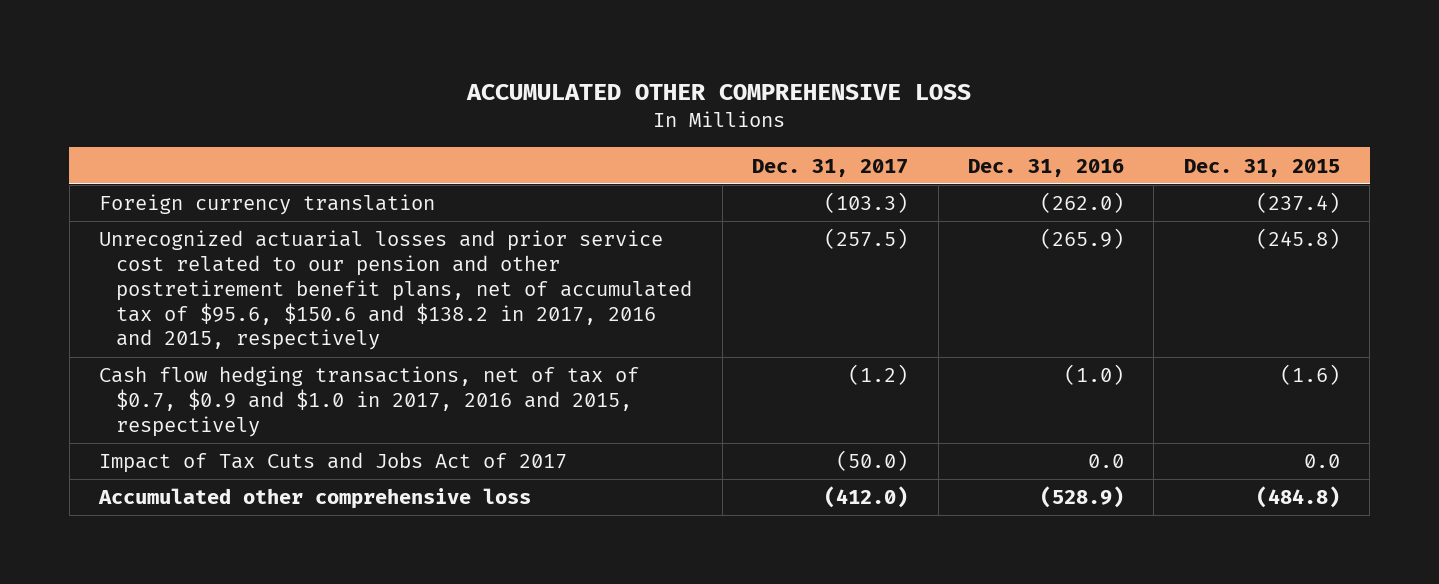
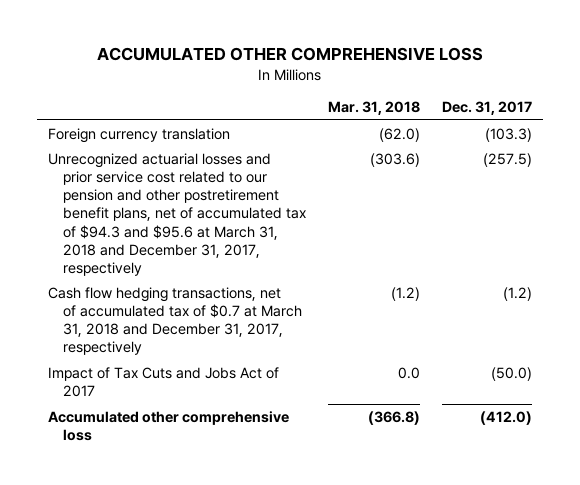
[967,158,1124,177] Dec. 31, 2016 -> none
[1183,158,1340,177] Dec. 31, 2015 -> none
none -> [327,101,420,116] Mar. 31, 2018
[98,230,693,351] Unrecognized actuarial losses and prior service cost related to our pension and other postretirement benefit plans, net of accumulated tax of $95.6, $150.6 and $138.2 in 2017, 2016 and 2015, respectively -> [48,152,306,276] Unrecognized actuarial losses and prior service cost related to our pension and other postretirement benefit plans, net of accumulated tax of $94.3 and $95.6 at March 31, 2018 and December 31, 2017, respectively
[98,366,639,437] Cash flow hedging transactions, net of tax of $0.7, $0.9 and $1.0 in 2017, 2016 and 2015, respectively -> [48,286,302,356] Cash flow hedging transactions, net of accumulated tax of $0.7 at March 31, 2018 and December 31, 2017, respectively

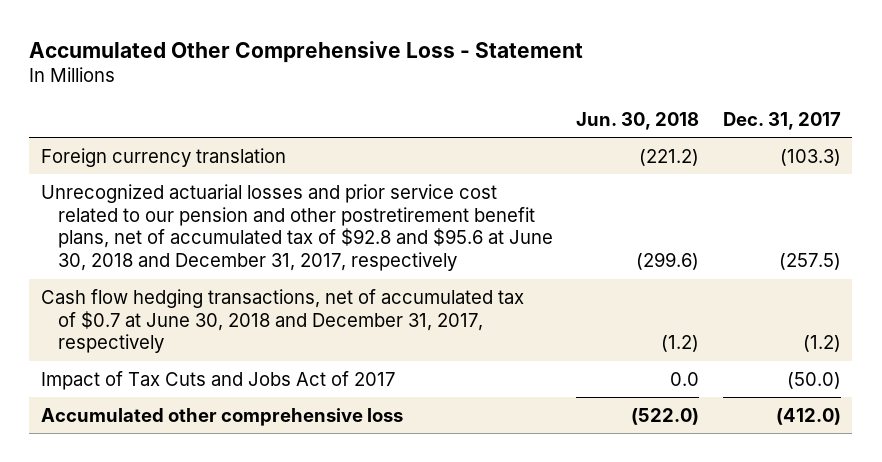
[96,46,483,61] ACCUMULATED OTHER COMPREHENSIVE LOSS -> [29,40,584,63] Accumulated Other Comprehensive Loss - Statement
[327,101,420,116] Mar. 31, 2018 -> none
none -> [576,111,700,130] Jun. 30, 2018
[48,152,306,276] Unrecognized actuarial losses and prior service cost related to our pension and other postretirement benefit plans, net of accumulated tax of $94.3 and $95.6 at March 31, 2018 and December 31, 2017, respectively -> [41,183,553,272] Unrecognized actuarial losses and prior service cost related to our pension and other postretirement benefit plans, net of accumulated tax of $92.8 and $95.6 at June 30, 2018 and December 31, 2017, respectively
[48,286,302,356] Cash flow hedging transactions, net of accumulated tax of $0.7 at March 31, 2018 and December 31, 2017, respectively -> [41,288,525,354] Cash flow hedging transactions, net of accumulated tax of $0.7 at June 30, 2018 and December 31, 2017, respectively

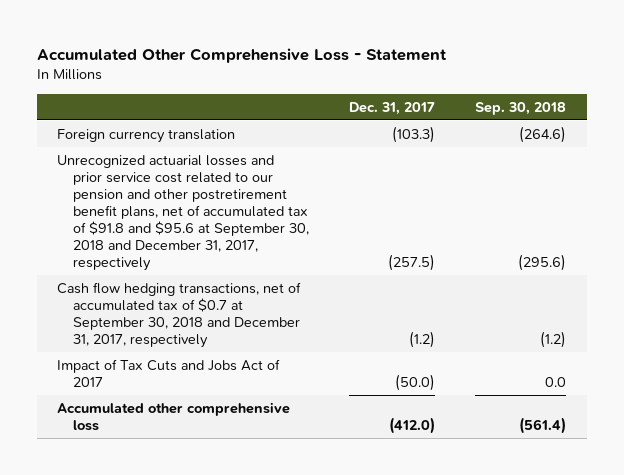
[576,111,700,130] Jun. 30, 2018 -> none
none -> [475,101,567,115] Sep. 30, 2018
[41,183,553,272] Unrecognized actuarial losses and prior service cost related to our pension and other postretirement benefit plans, net of accumulated tax of $92.8 and $95.6 at June 30, 2018 and December 31, 2017, respectively -> [57,155,309,271] Unrecognized actuarial losses and prior service cost related to our pension and other postretirement benefit plans, net of accumulated tax of $91.8 and $95.6 at September 30, 2018 and December 31, 2017, respectively
[41,288,525,354] Cash flow hedging transactions, net of accumulated tax of $0.7 at June 30, 2018 and December 31, 2017, respectively -> [57,282,302,348] Cash flow hedging transactions, net of accumulated tax of $0.7 at September 30, 2018 and December 31, 2017, respectively

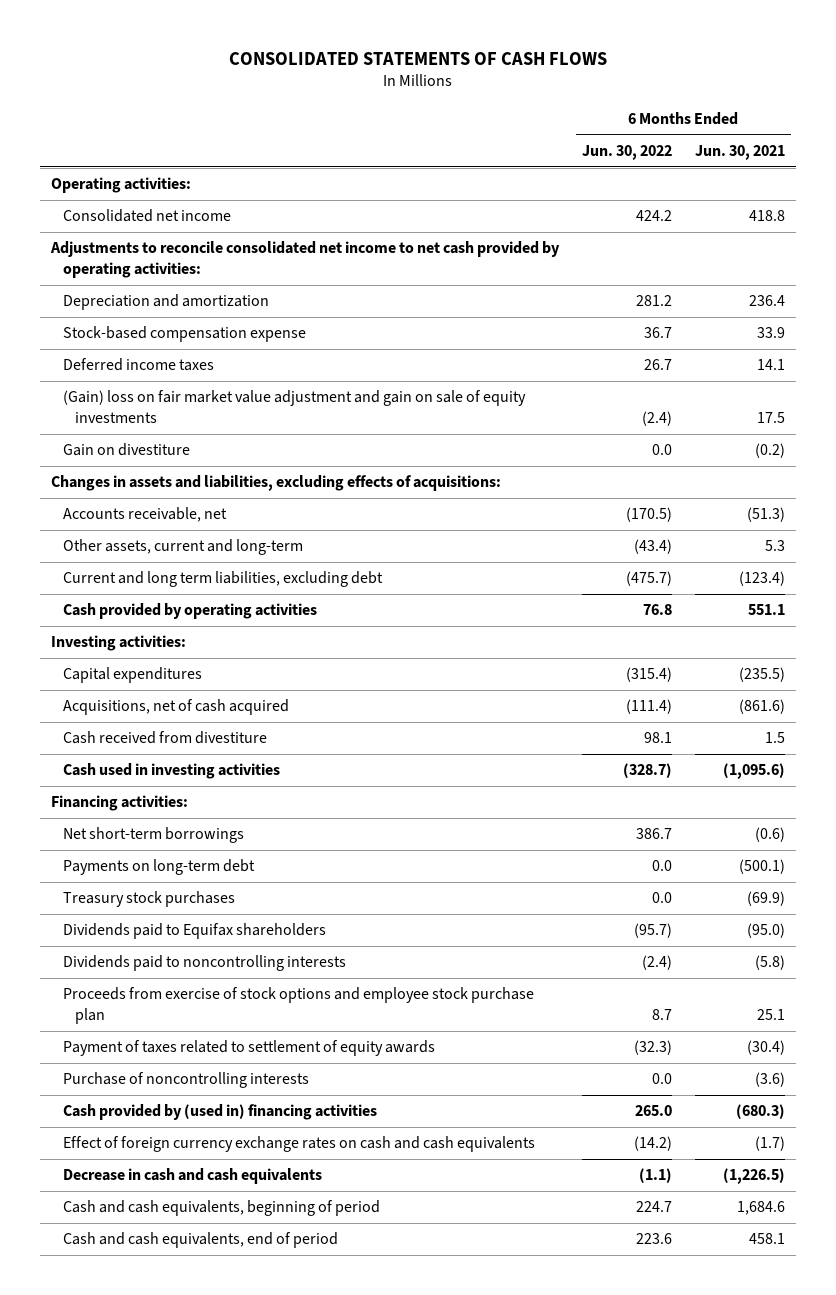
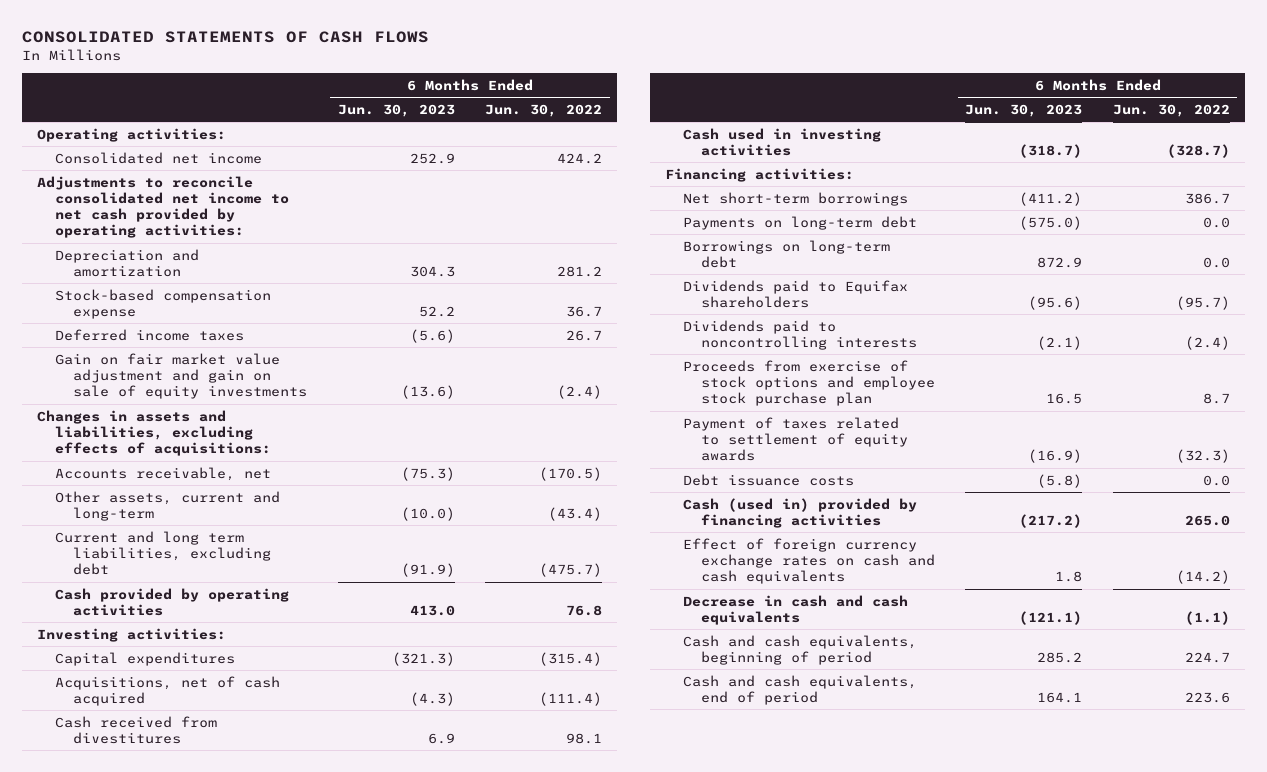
[694,144,785,160] Jun. 30, 2021 -> none
none -> [337,103,455,117] Jun. 30, 2023
[63,443,191,457] Gain on divestiture -> none
[63,390,527,423] (Gain) loss on fair market value adjustment and gain on sale of equity investments -> [55,352,308,399] Gain on fair market value adjustment and gain on sale of equity investments
[63,731,268,745] Cash received from divestiture -> [55,715,218,744] Cash received from divestitures
[63,891,236,908] Treasury stock purchases -> none
none -> [682,239,890,268] Borrowings on long-term debt
[63,1072,310,1089] Purchase of noncontrolling interests -> none
none -> [682,473,854,486] Debt issuance costs
[63,1104,378,1121] Cash provided by (used in) financing activities -> [682,497,917,528] Cash (used in) provided by financing activities

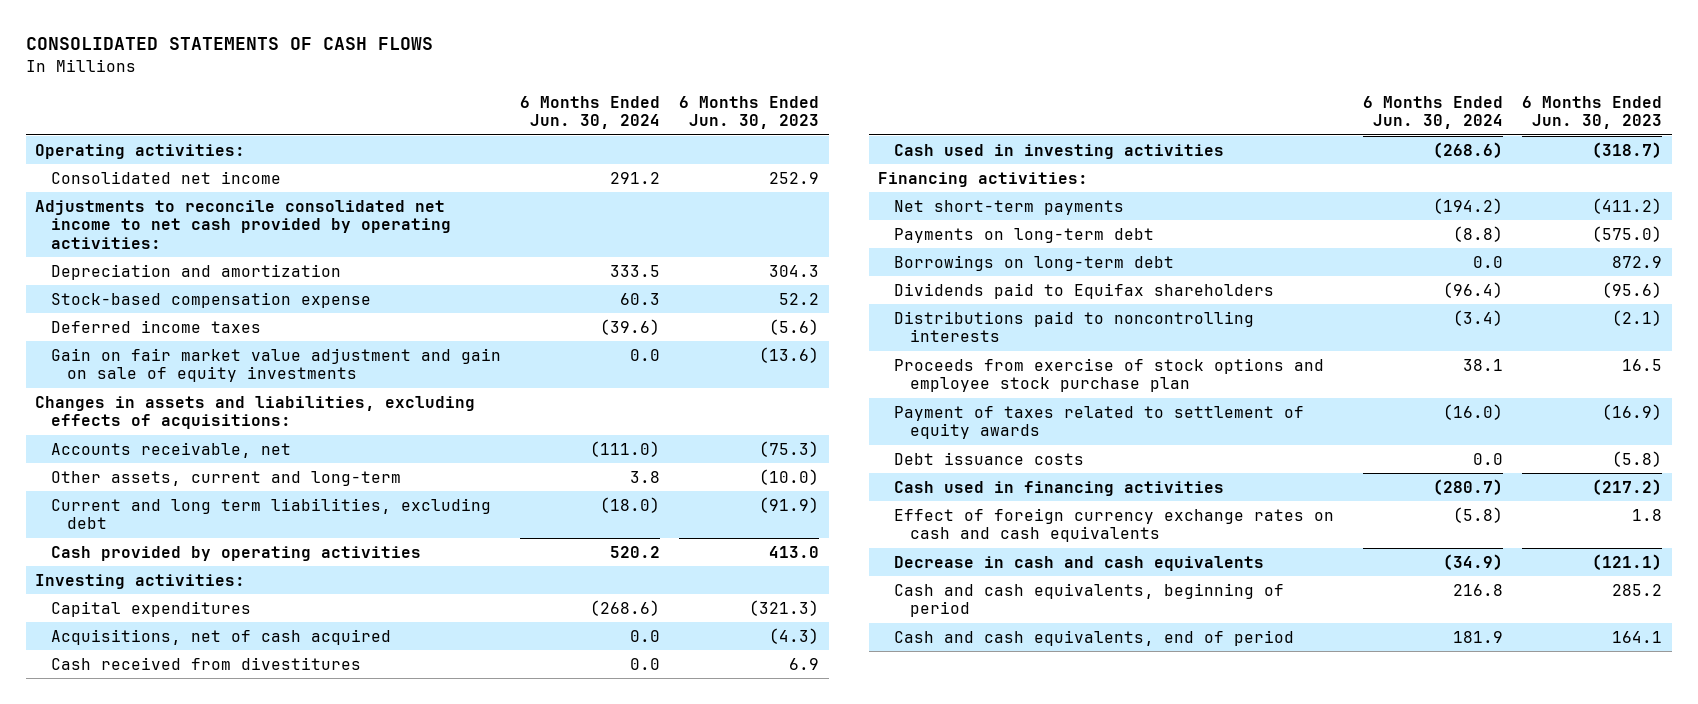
[485,103,603,117] Jun. 30, 2022 -> none
none -> [520,95,661,130] 6 Months Ended Jun. 30, 2024
[682,191,908,206] Net short-term borrowings -> [894,199,1125,215] Net short-term payments
[682,319,917,350] Dividends paid to noncontrolling interests -> [894,310,1255,343] Distributions paid to noncontrolling interests
[682,497,917,528] Cash (used in) provided by financing activities -> [894,480,1225,496] Cash used in financing activities

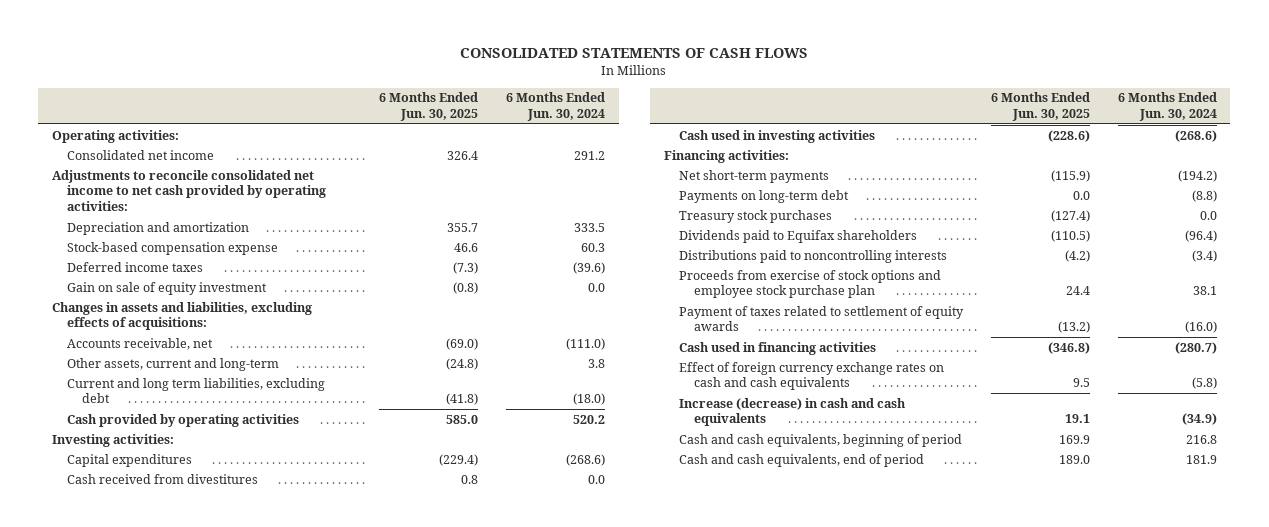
[679,95,820,130] 6 Months Ended Jun. 30, 2023 -> none
none -> [378,92,478,122] 6 Months Ended Jun. 30, 2025
[51,347,502,383] Gain on fair market value adjustment and gain on sale of equity investments -> [67,281,268,295] Gain on sale of equity investment
[51,628,392,645] Acquisitions, net of cash acquired -> none
[894,254,1175,271] Borrowings on long-term debt -> none
none -> [678,209,832,223] Treasury stock purchases
[894,451,1085,465] Debt issuance costs -> none
[894,555,1265,571] Decrease in cash and cash equivalents -> [678,397,906,427] Increase (decrease) in cash and cash equivalents

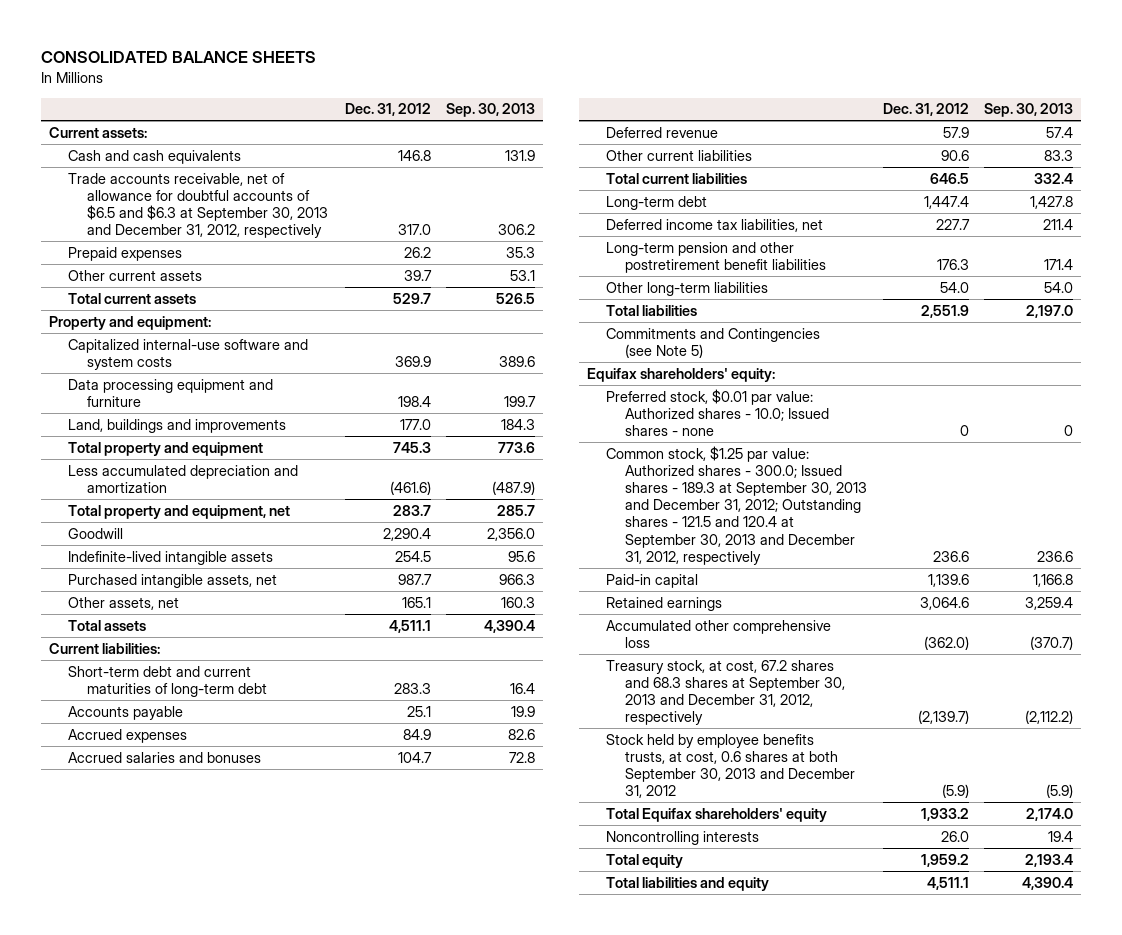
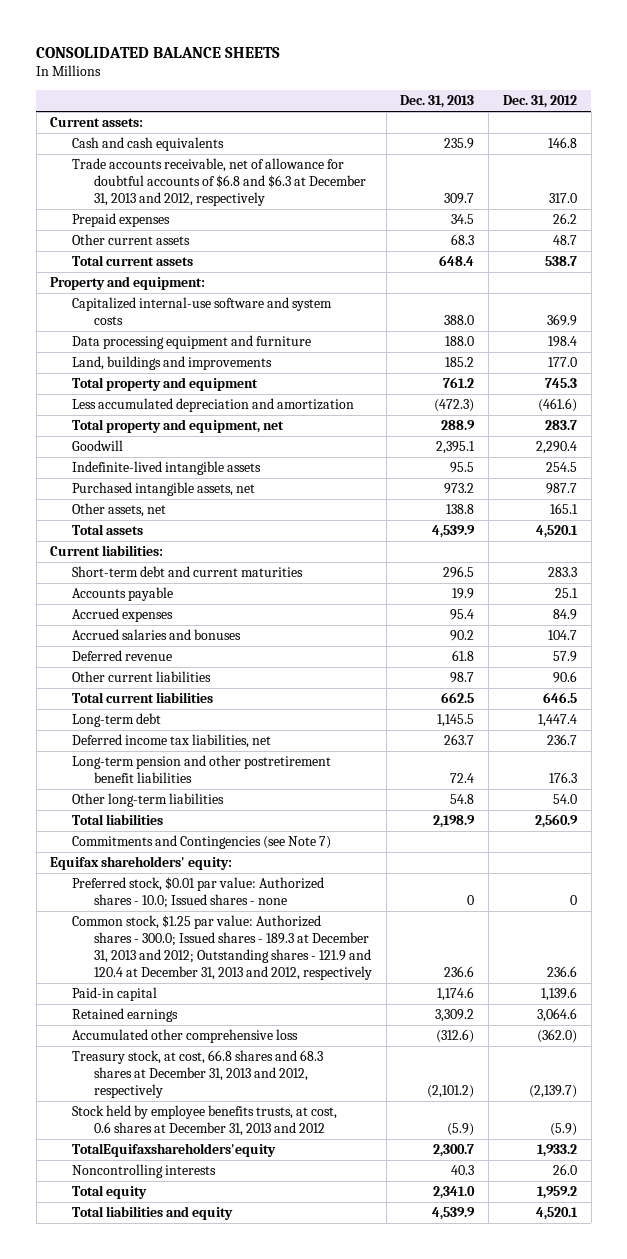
[446,103,536,118] Sep. 30, 2013 -> none
none -> [400,95,475,109] Dec. 31, 2013
[67,172,329,239] Trade accounts receivable, net of allowance for doubtful accounts of $6.5 and $6.3 at September 30, 2013 and December 31, 2012, respectively -> [72,158,366,207] Trade accounts receivable, net of allowance for doubtful accounts of $6.8 and $6.3 at December 31, 2013 and 2012, respectively
[403,269,432,281] 39.7 -> [552,235,577,246] 48.7
[392,292,431,304] 529.7 -> [544,256,577,267] 538.7
[388,619,431,633] 4,511.1 -> [535,525,578,539] 4,520.1
[67,665,268,697] Short-term debt and current maturities of long-term debt -> [72,566,304,578] Short-term debt and current maturities
[935,218,970,230] 227.7 -> [546,734,577,746] 236.7
[920,304,969,318] 2,551.9 -> [534,814,578,829] 2,560.9
[606,327,821,358] Commitments and Contingencies (see Note 5) -> [72,835,332,850] Commitments and Contingencies (see Note 7)
[606,445,868,565] Common stock, $1.25 par value: Authorized shares - 300.0; Issued shares - 189.3 at September 30, 2013 and December 31, 2012; Outstanding shares - 121.5 and 120.4 at September 30, 2013 and December 31, 2012, respectively -> [72,915,372,981] Common stock, $1.25 par value: Authorized shares - 300.0; Issued shares - 189.3 at December 31, 2013 and 2012; Outstanding shares - 121.9 and 120.4 at December 31, 2013 and 2012, respectively
[606,659,846,726] Treasury stock, at cost, 67.2 shares and 68.3 shares at September 30, 2013 and December 31, 2012, respectively -> [72,1050,324,1099] Treasury stock, at cost, 66.8 shares and 68.3 shares at December 31, 2013 and 2012, respectively
[606,733,856,799] Stock held by employee benefits trusts, at cost, 0.6 shares at both September 30, 2013 and December 31, 2012 -> [72,1105,338,1137] Stock held by employee benefits trusts, at cost, 0.6 shares at December 31, 2013 and 2012
[606,807,828,822] Total Equifax shareholders' equity -> [72,1143,277,1158] TotalEquifaxshareholders'equity
[926,876,969,890] 4,511.1 -> [535,1207,578,1221] 4,520.1

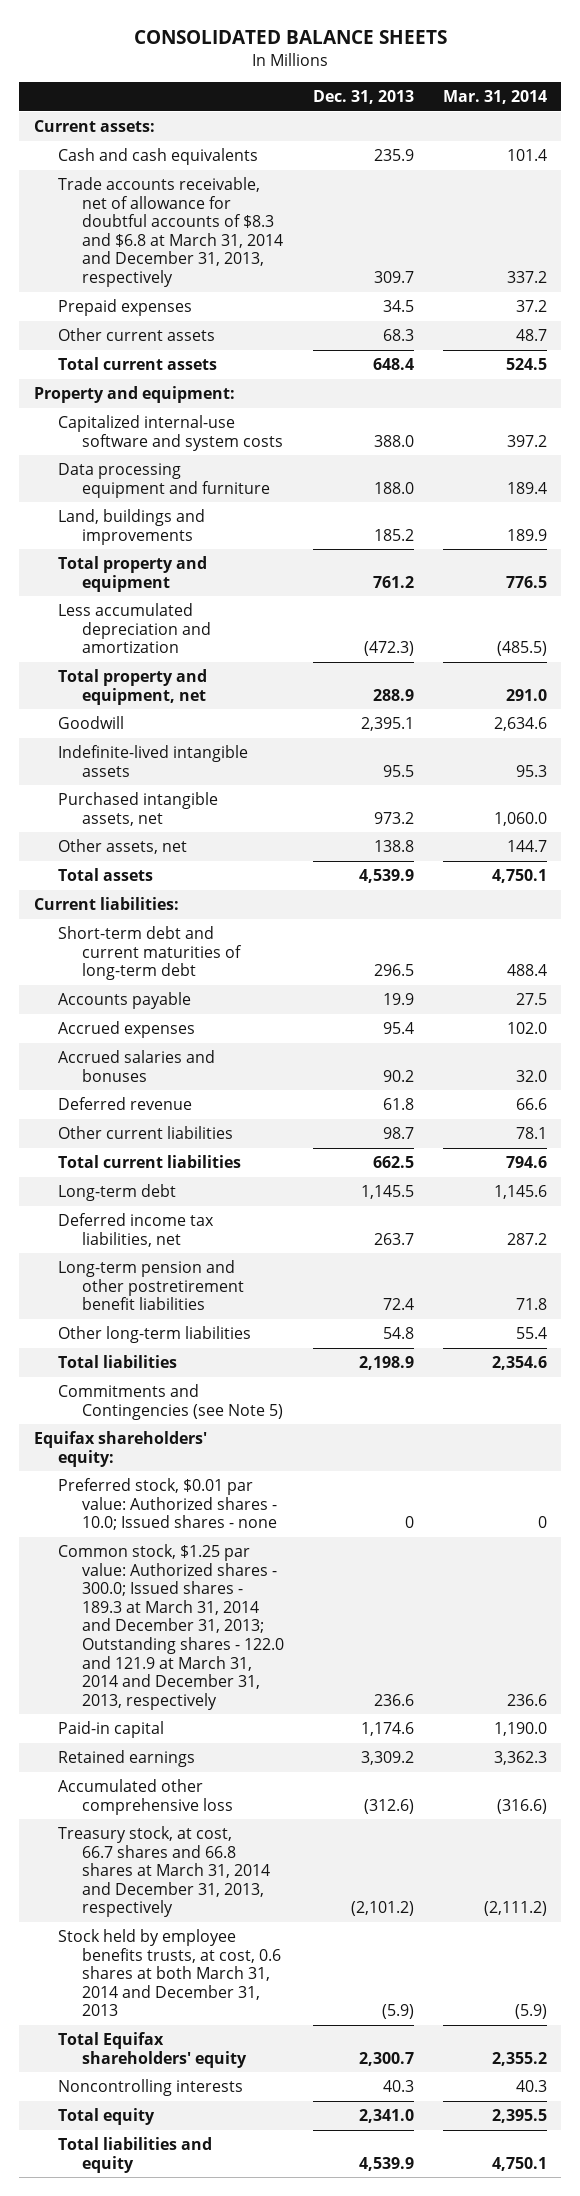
[502,95,577,109] Dec. 31, 2012 -> none
none -> [442,90,547,105] Mar. 31, 2014
[72,158,366,207] Trade accounts receivable, net of allowance for doubtful accounts of $6.8 and $6.3 at December 31, 2013 and 2012, respectively -> [57,176,284,288] Trade accounts receivable, net of allowance for doubtful accounts of $8.3 and $6.8 at March 31, 2014 and December 31, 2013, respectively
[72,566,304,578] Short-term debt and current maturities -> [57,925,243,981] Short-term debt and current maturities of long-term debt
[72,835,332,850] Commitments and Contingencies (see Note 7) -> [57,1383,284,1420] Commitments and Contingencies (see Note 5)
[72,915,372,981] Common stock, $1.25 par value: Authorized shares - 300.0; Issued shares - 189.3 at December 31, 2013 and 2012; Outstanding shares - 121.9 and 120.4 at December 31, 2013 and 2012, respectively -> [57,1543,285,1710] Common stock, $1.25 par value: Authorized shares - 300.0; Issued shares - 189.3 at March 31, 2014 and December 31, 2013; Outstanding shares - 122.0 and 121.9 at March 31, 2014 and December 31, 2013, respectively
[72,1050,324,1099] Treasury stock, at cost, 66.8 shares and 68.3 shares at December 31, 2013 and 2012, respectively -> [57,1825,271,1918] Treasury stock, at cost, 66.7 shares and 66.8 shares at March 31, 2014 and December 31, 2013, respectively
[72,1105,338,1137] Stock held by employee benefits trusts, at cost, 0.6 shares at December 31, 2013 and 2012 -> [57,1928,282,2017] Stock held by employee benefits trusts, at cost, 0.6 shares at both March 31, 2014 and December 31, 2013
[72,1143,277,1158] TotalEquifaxshareholders'equity -> [57,2031,248,2068] Total Equifax shareholders' equity

